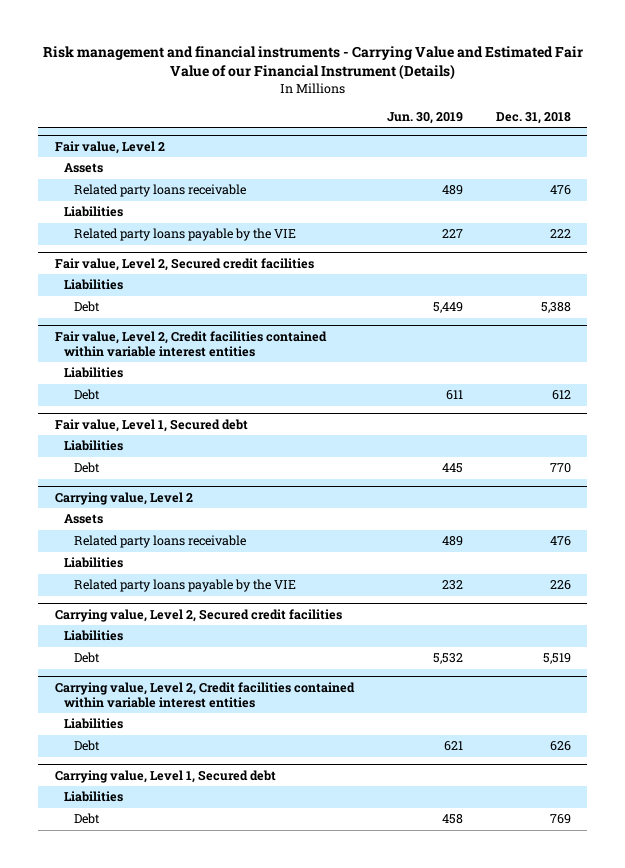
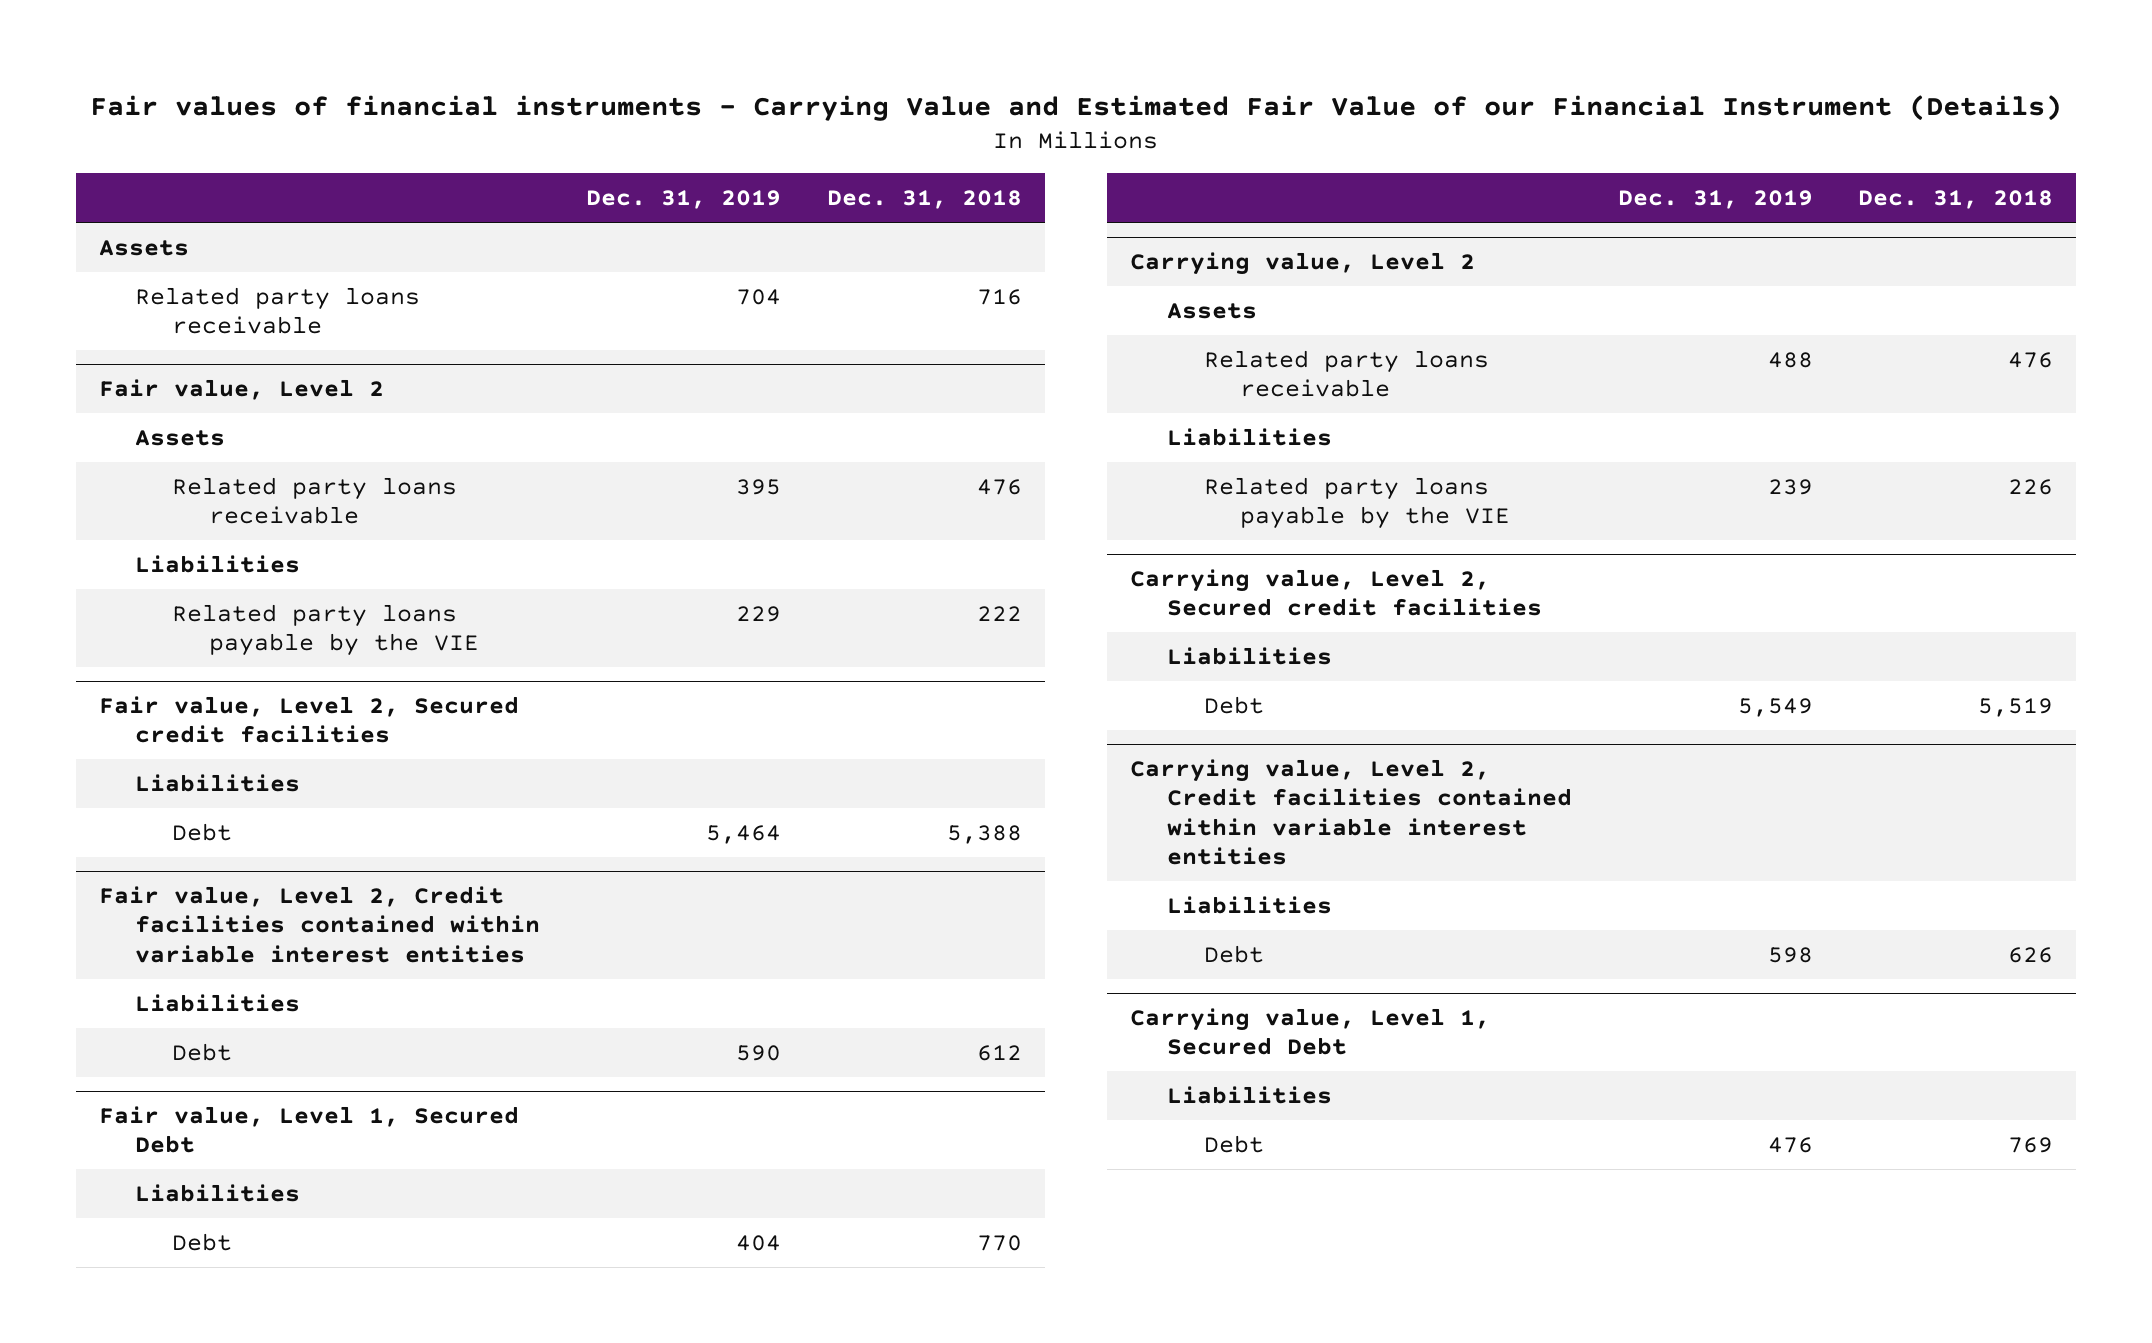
[42,46,583,81] Risk management and financial instruments - Carrying Value and Estimated Fair Value of our Financial Instrument (Details) -> [89,94,2062,121] Fair values of financial instruments - Carrying Value and Estimated Fair Value of our Financial Instrument (Details)
[386,111,463,124] Jun. 30, 2019 -> none
none -> [586,190,782,210] Dec. 31, 2019
none -> [98,239,189,256] Assets
none -> [135,286,421,334] Related party loans receivable
[54,418,248,432] Fair value, Level 1, Secured debt -> [98,1106,519,1154] Fair value, Level 1, Secured Debt
[54,769,276,783] Carrying value, Level 1, Secured debt -> [1130,1008,1491,1056] Carrying value, Level 1, Secured Debt

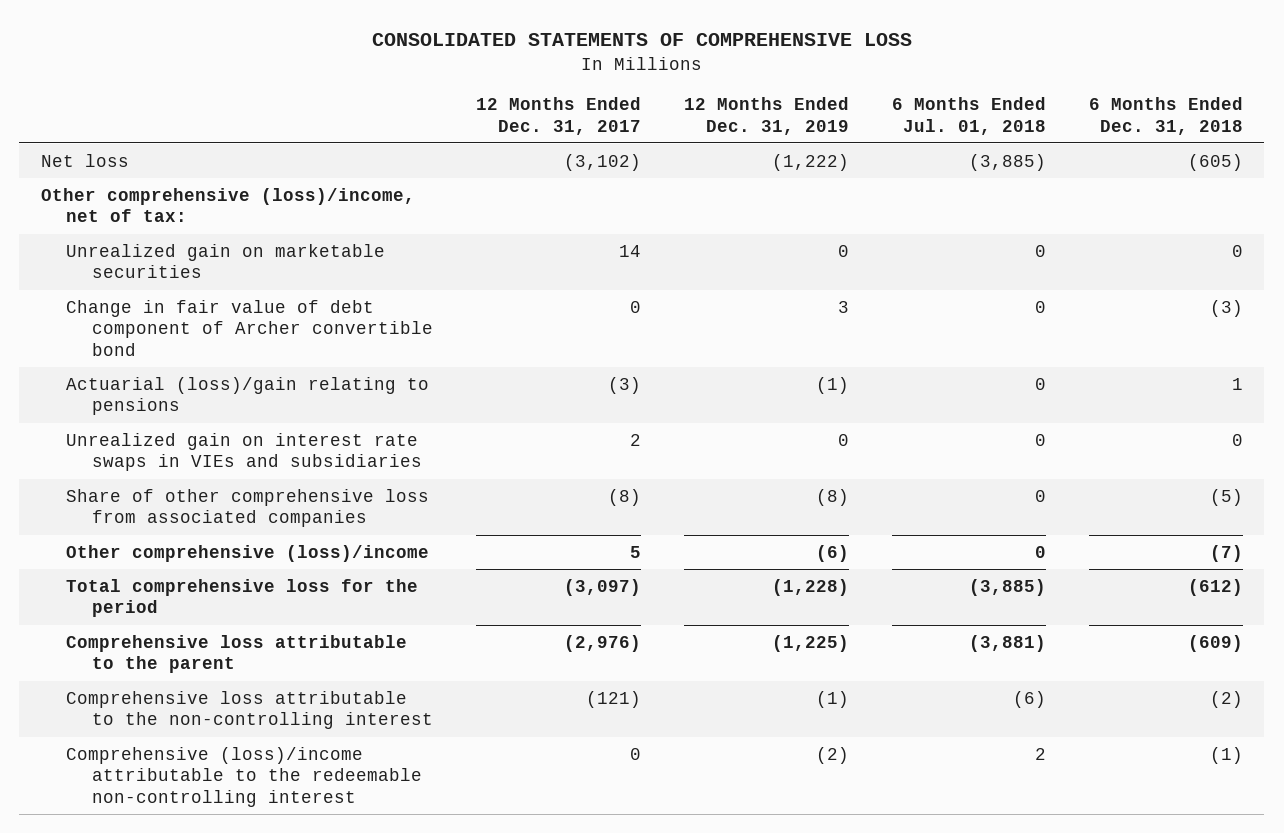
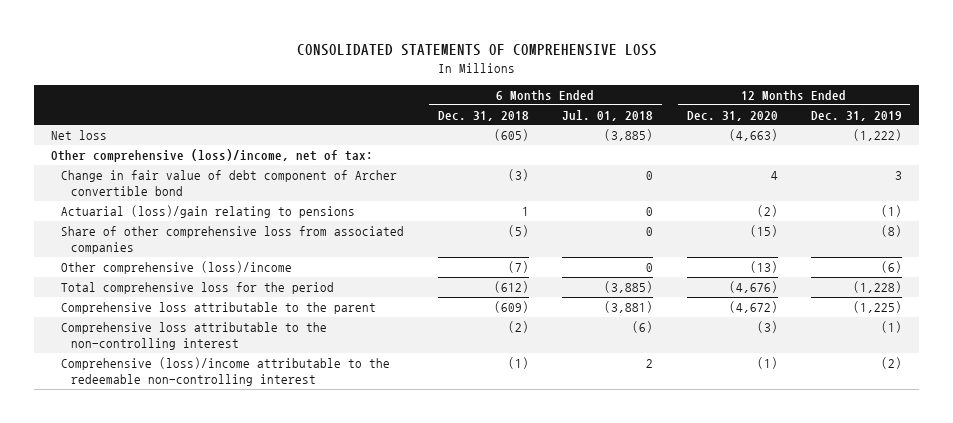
[475,97,641,135] 12 Months Ended Dec. 31, 2017 -> none
none -> [686,110,778,121] Dec. 31, 2020
[66,243,386,279] Unrealized gain on marketable securities -> none
[66,432,422,472] Unrealized gain on interest rate swaps in VIEs and subsidiaries -> none

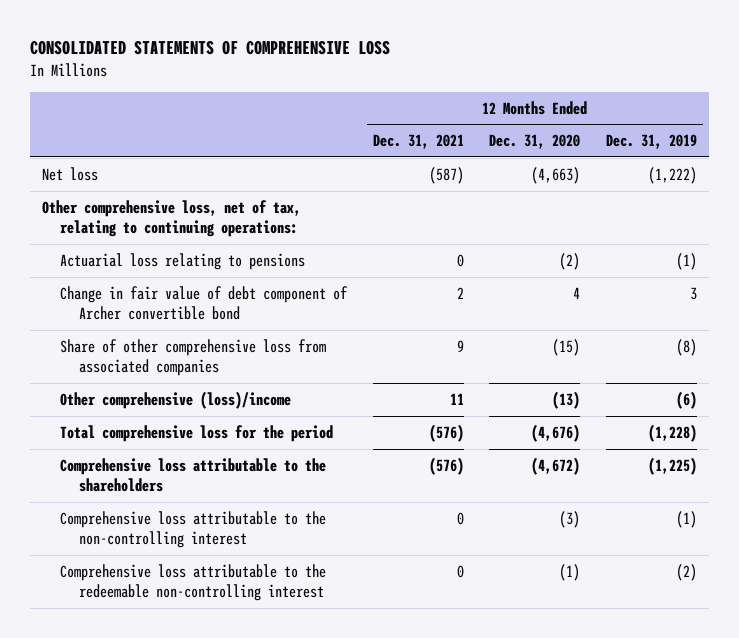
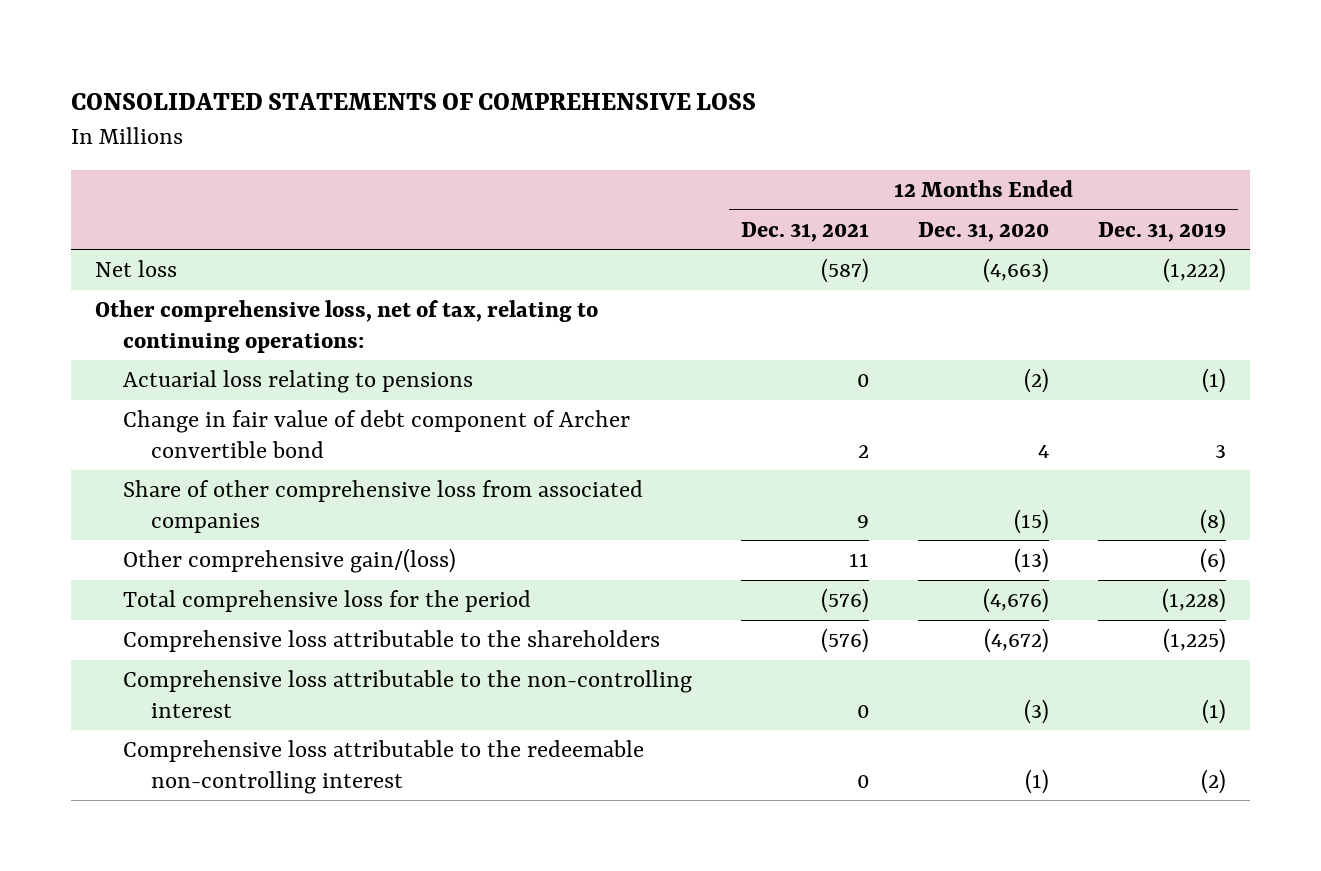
[60,390,292,409] Other comprehensive (loss)/income -> [123,548,457,574] Other comprehensive gain/(loss)

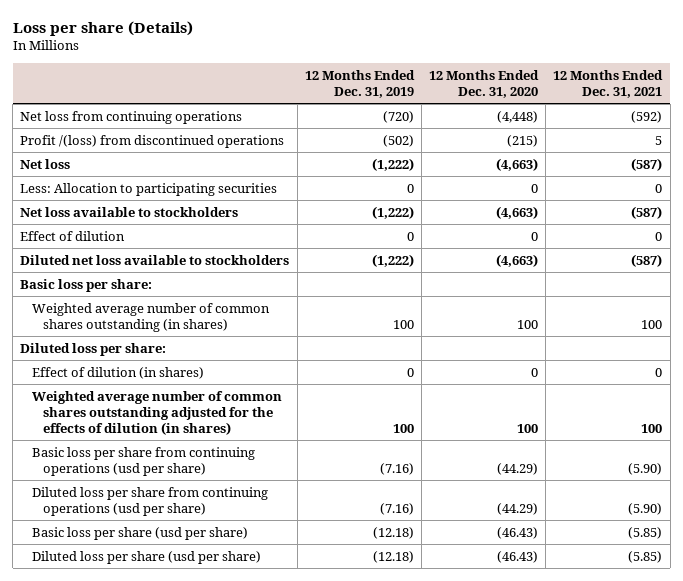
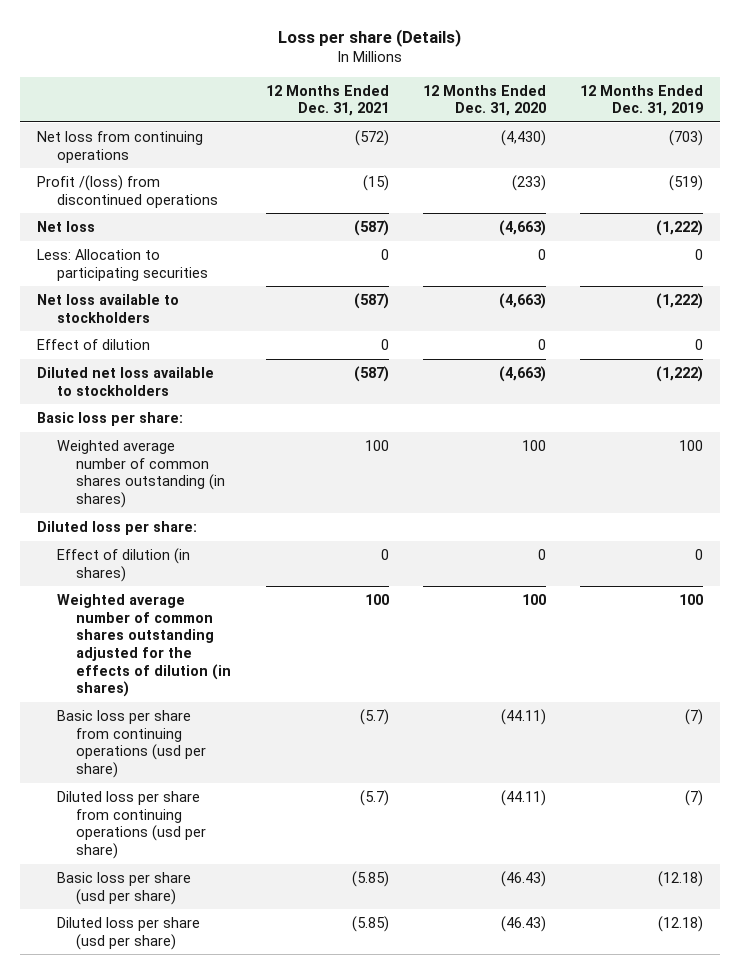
[382,110,414,123] (720) -> [669,129,704,146] (703)
[497,110,539,123] (4,448) -> [500,129,546,146] (4,430)
[631,110,663,123] (592) -> [354,129,389,146] (572)
[382,134,414,147] (502) -> [669,174,704,191] (519)
[507,134,539,147] (215) -> [511,174,546,191] (233)
[655,135,663,145] 5 -> [362,174,389,191] (15)
[379,462,414,475] (7.16) -> [685,708,704,725] (7)
[497,462,539,475] (44.29) -> [500,708,546,725] (44.11)
[628,462,663,475] (5.90) -> [359,708,389,725] (5.7)
[379,502,414,515] (7.16) -> [685,789,704,806] (7)
[497,502,539,515] (44.29) -> [500,789,546,806] (44.11)
[628,502,663,515] (5.90) -> [359,789,389,806] (5.7)

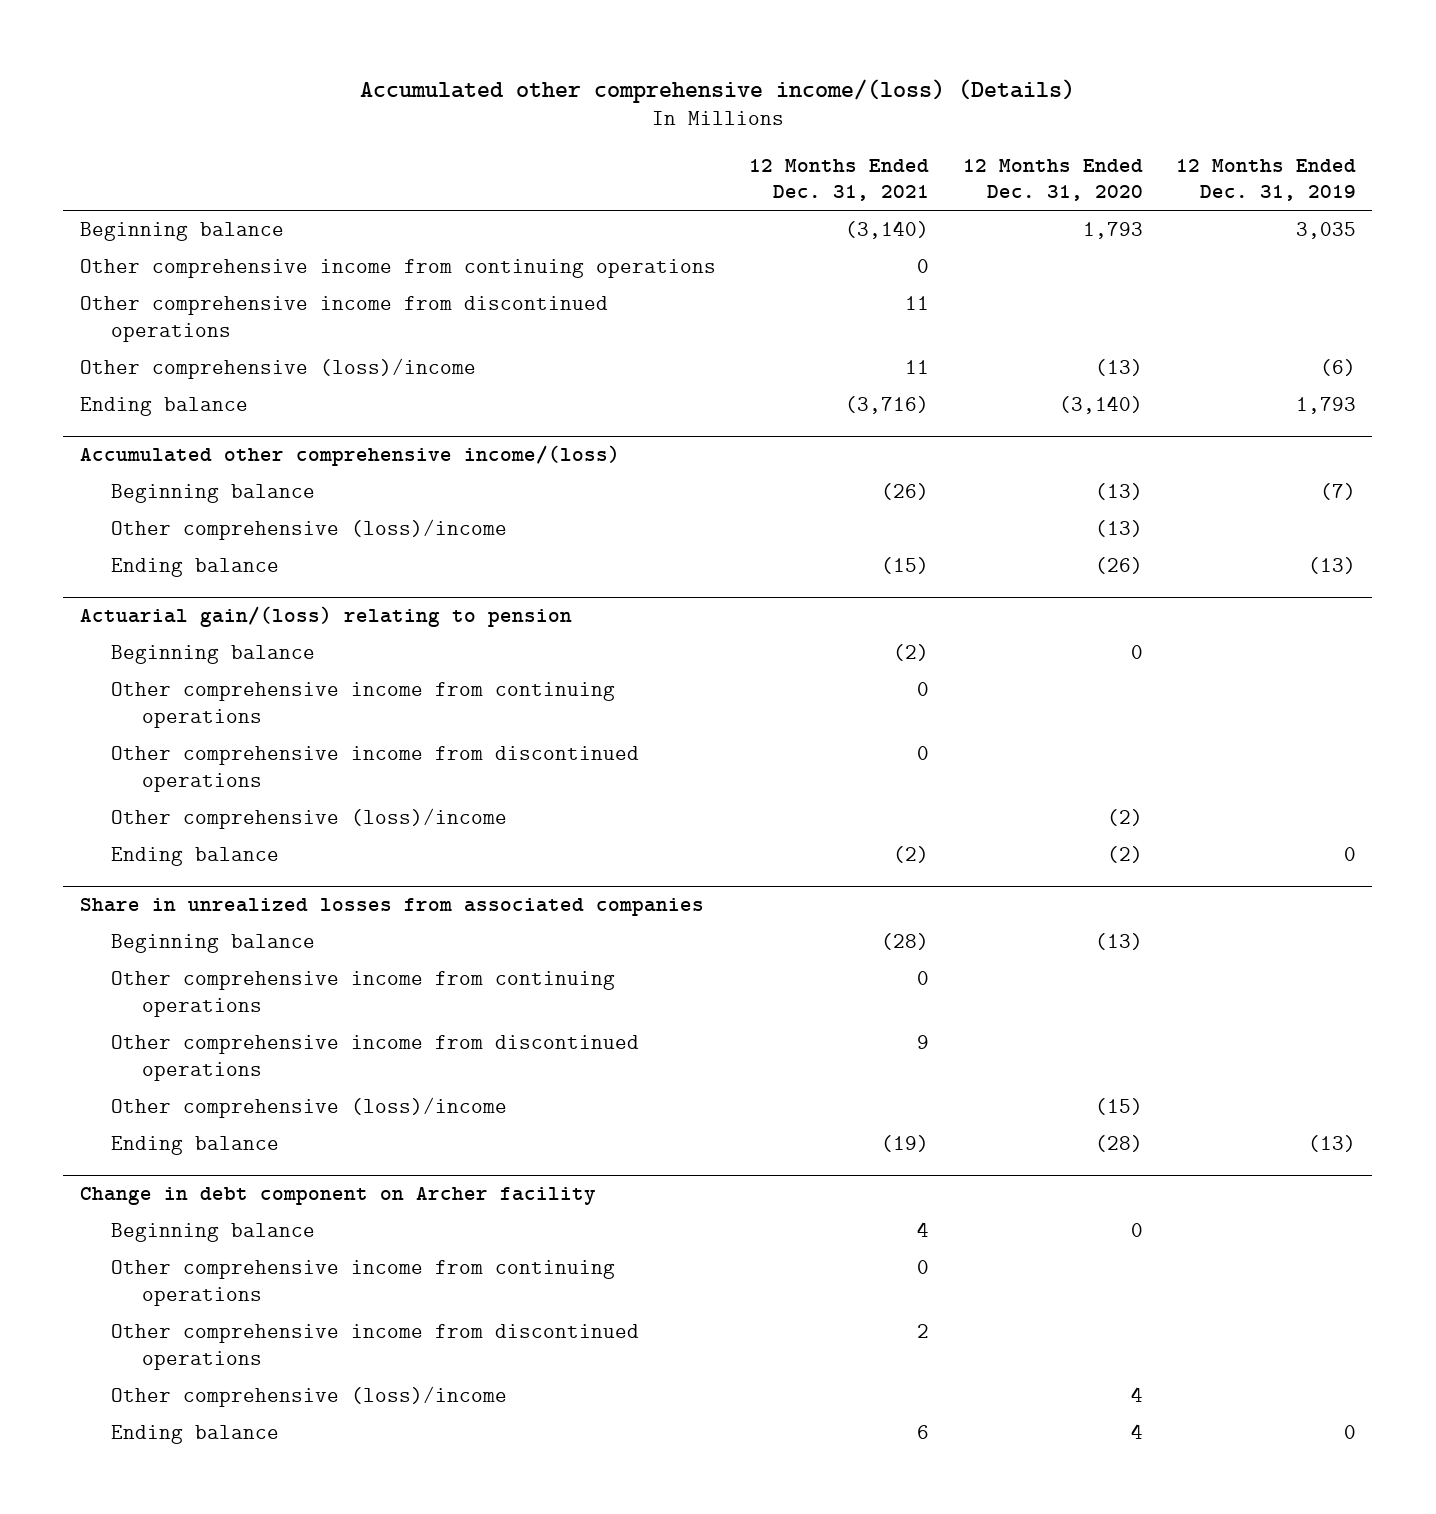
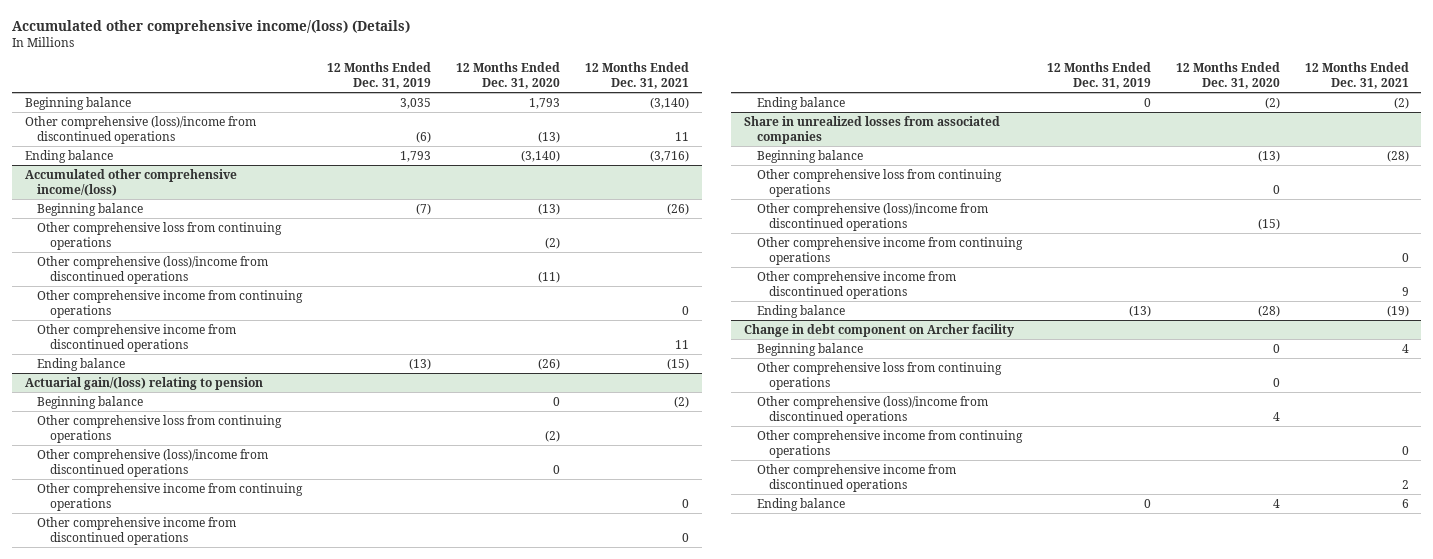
[80,259,717,279] Other comprehensive income from continuing operations -> none
[80,296,609,342] Other comprehensive income from discontinued operations -> none
[80,358,477,380] Other comprehensive (loss)/income -> [24,115,256,144] Other comprehensive (loss)/income from discontinued operations
none -> [37,221,283,250] Other comprehensive loss from continuing operations
[111,519,508,541] Other comprehensive (loss)/income -> [37,255,269,284] Other comprehensive (loss)/income from discontinued operations
[1094,520,1143,538] (13) -> [538,270,561,283] (11)
none -> [37,289,304,318] Other comprehensive income from continuing operations
none -> [37,323,237,352] Other comprehensive income from discontinued operations
none -> [37,414,283,443] Other comprehensive loss from continuing operations
none -> [37,448,269,477] Other comprehensive (loss)/income from discontinued operations
[111,808,508,830] Other comprehensive (loss)/income -> none
none -> [756,168,1002,197] Other comprehensive loss from continuing operations
none -> [756,202,988,231] Other comprehensive (loss)/income from discontinued operations
[111,1097,508,1119] Other comprehensive (loss)/income -> none
none -> [756,361,1002,390] Other comprehensive loss from continuing operations
none -> [756,395,988,424] Other comprehensive (loss)/income from discontinued operations
[111,1386,508,1408] Other comprehensive (loss)/income -> none

